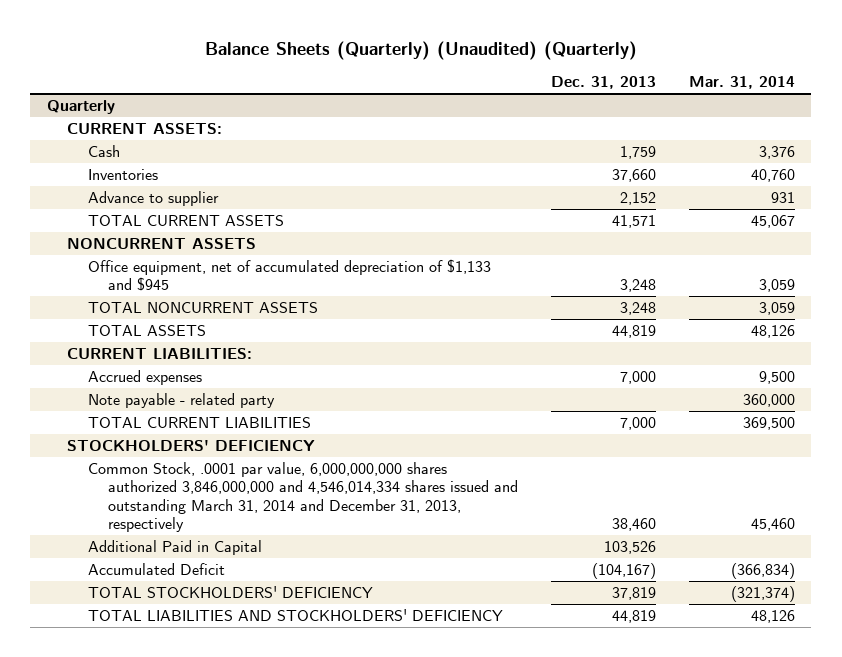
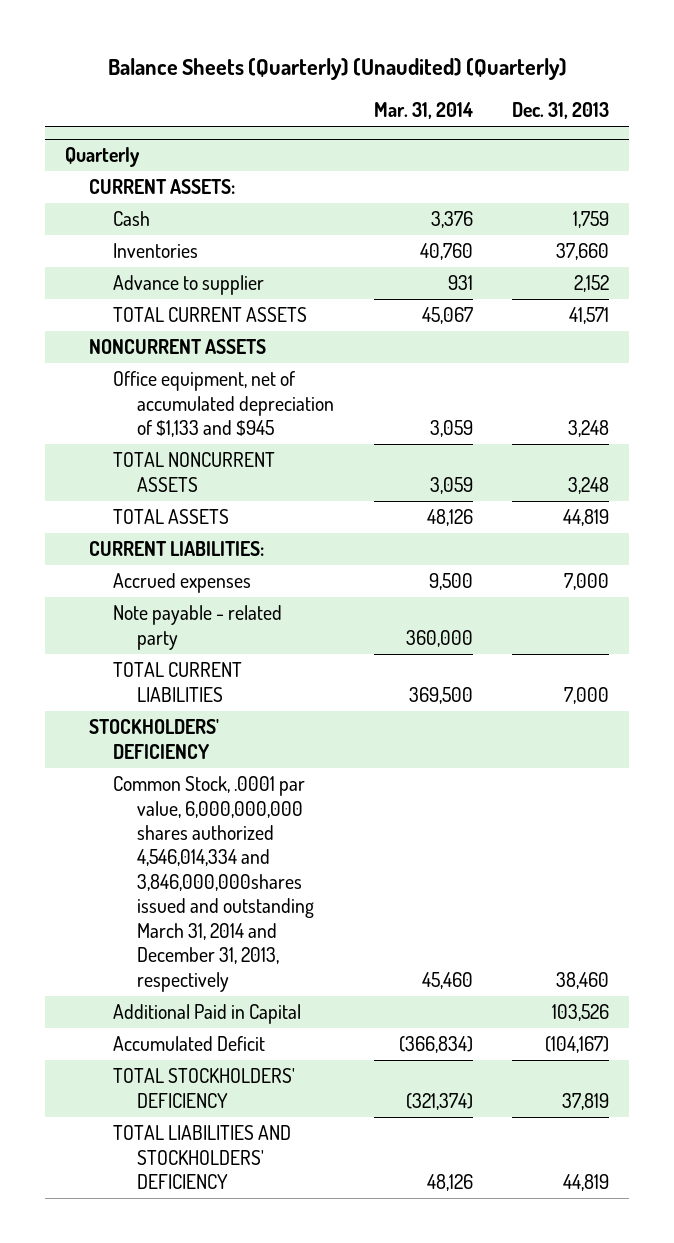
[87,461,519,533] Common Stock, .0001 par value, 6,000,000,000 shares authorized 3,846,000,000 and 4,546,014,334 shares issued and outstanding March 31, 2014 and December 31, 2013, respectively -> [113,776,315,992] Common Stock, .0001 par value, 6,000,000,000 shares authorized 4,546,014,334 and 3,846,000,000shares issued and outstanding March 31, 2014 and December 31, 2013, respectively

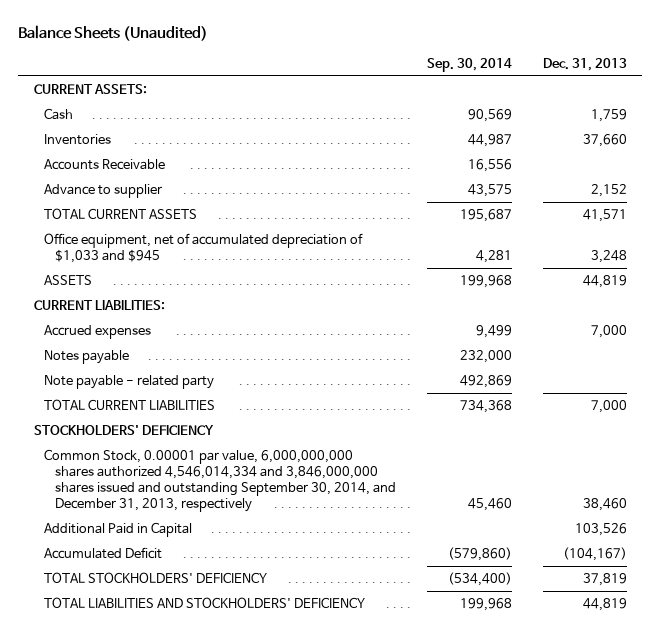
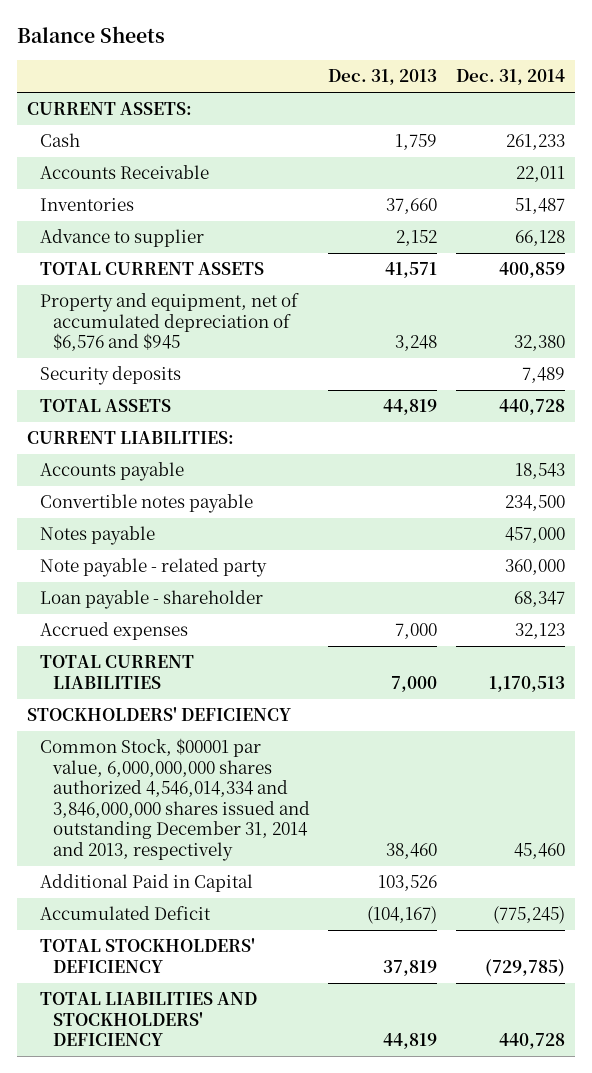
[18,25,209,42] Balance Sheets (Unaudited) -> [17,26,166,44] Balance Sheets
[426,58,512,73] Sep. 30, 2014 -> none
none -> [456,69,566,86] Dec. 31, 2014
[44,133,112,145] Inventories -> [39,198,134,212] Inventories
[44,232,364,263] Office equipment, net of accumulated depreciation of $1,033 and $945 -> [39,293,299,352] Property and equipment, net of accumulated depreciation of $6,576 and $945
none -> [39,366,181,386] Security deposits
[44,274,93,285] ASSETS -> [39,399,171,413] TOTAL ASSETS
none -> [39,462,184,482] Accounts payable
none -> [39,494,253,514] Convertible notes payable
none -> [39,590,263,610] Loan payable - shareholder
[44,324,152,339] Accrued expenses -> [39,622,188,641] Accrued expenses
[44,448,396,512] Common Stock, 0.00001 par value, 6,000,000,000 shares authorized 4,546,014,334 and 3,846,000,000 shares issued and outstanding September 30, 2014, and December 31, 2013, respectively -> [39,738,310,861] Common Stock, $00001 par value, 6,000,000,000 shares authorized 4,546,014,334 and 3,846,000,000 shares issued and outstanding December 31, 2014 and 2013, respectively

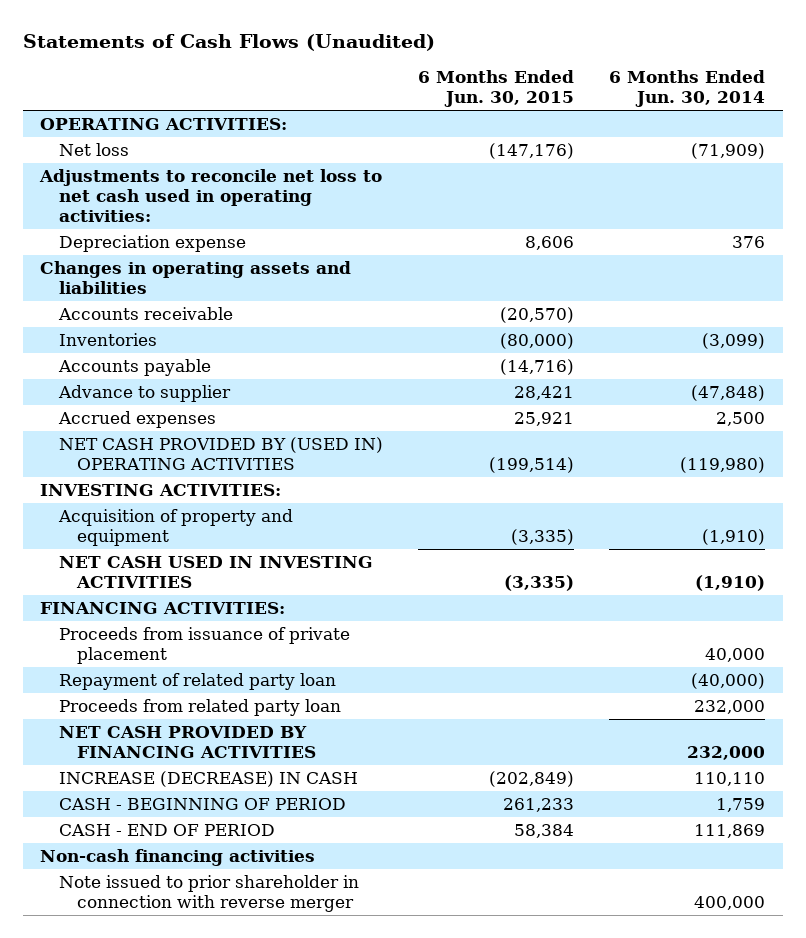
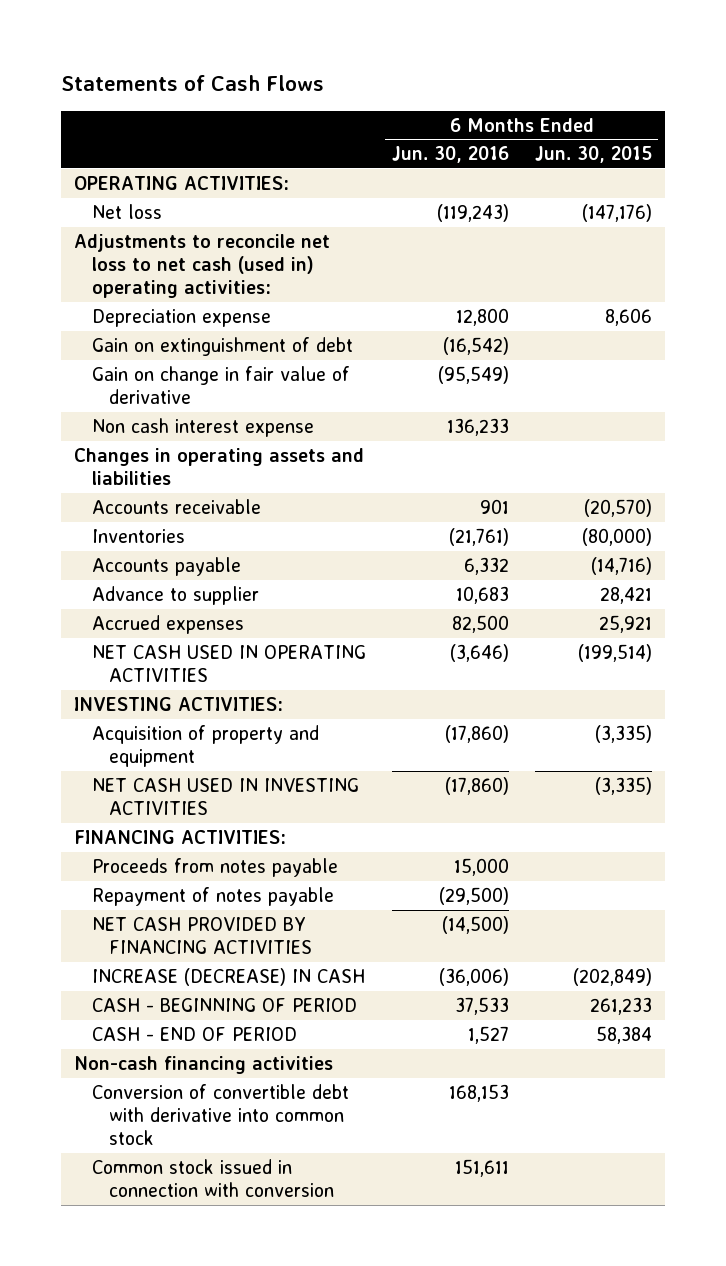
[22,33,435,51] Statements of Cash Flows (Unaudited) -> [61,75,325,92] Statements of Cash Flows
[609,70,766,108] 6 Months Ended Jun. 30, 2014 -> none
none -> [391,146,509,164] Jun. 30, 2016
[39,168,383,223] Adjustments to reconcile net loss to net cash used in operating activities: -> [74,233,331,298] Adjustments to reconcile net loss to net cash (used in) operating activities:
none -> [91,336,353,356] Gain on extinguishment of debt
none -> [91,365,350,404] Gain on change in fair value of derivative
none -> [91,417,314,437] Non cash interest expense
[58,436,383,470] NET CASH PROVIDED BY (USED IN) OPERATING ACTIVITIES -> [91,644,366,682] NET CASH USED IN OPERATING ACTIVITIES
[58,626,350,664] Proceeds from issuance of private placement -> none
[58,672,336,690] Repayment of related party loan -> none
[58,698,341,716] Proceeds from related party loan -> none
none -> [91,857,338,877] Proceeds from notes payable
none -> [91,886,334,906] Repayment of notes payable
[58,874,359,912] Note issued to prior shareholder in connection with reverse merger -> none
none -> [91,1083,349,1145] Conversion of convertible debt with derivative into common stock
none -> [91,1158,335,1197] Common stock issued in connection with conversion

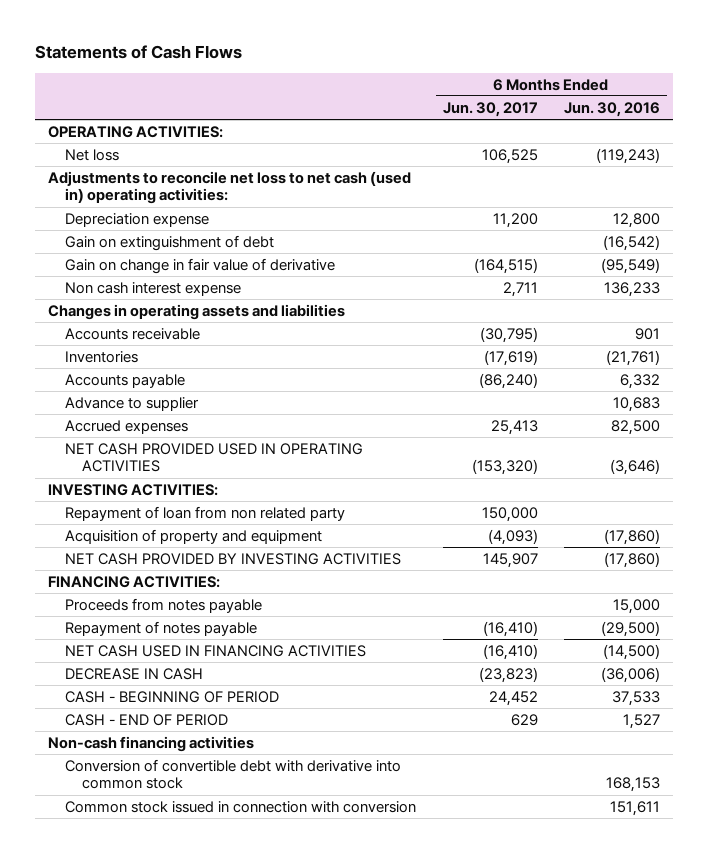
[534,146,652,164] Jun. 30, 2015 -> none
none -> [442,101,538,117] Jun. 30, 2017
[91,644,366,682] NET CASH USED IN OPERATING ACTIVITIES -> [65,442,364,473] NET CASH PROVIDED USED IN OPERATING ACTIVITIES
none -> [65,505,346,521] Repayment of loan from non related party
[91,777,359,815] NET CASH USED IN INVESTING ACTIVITIES -> [65,552,402,565] NET CASH PROVIDED BY INVESTING ACTIVITIES
[91,916,313,954] NET CASH PROVIDED BY FINANCING ACTIVITIES -> [65,644,367,657] NET CASH USED IN FINANCING ACTIVITIES
[91,967,365,986] INCREASE (DECREASE) IN CASH -> [65,667,204,680] DECREASE IN CASH

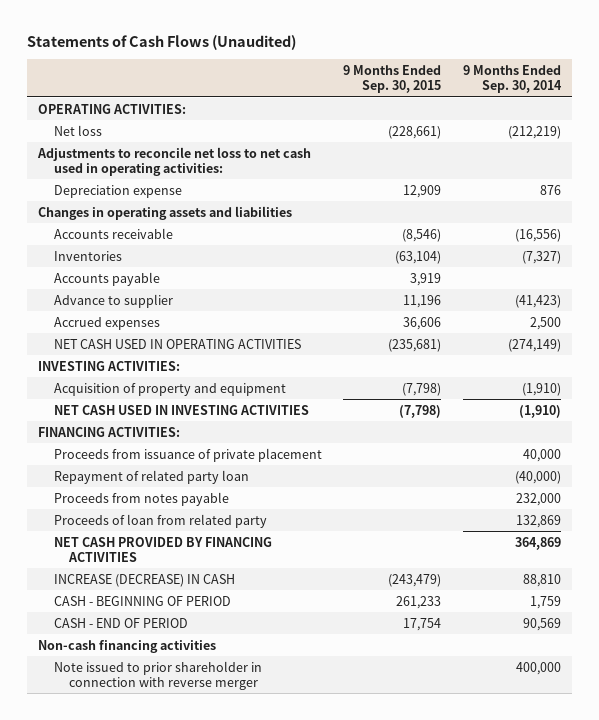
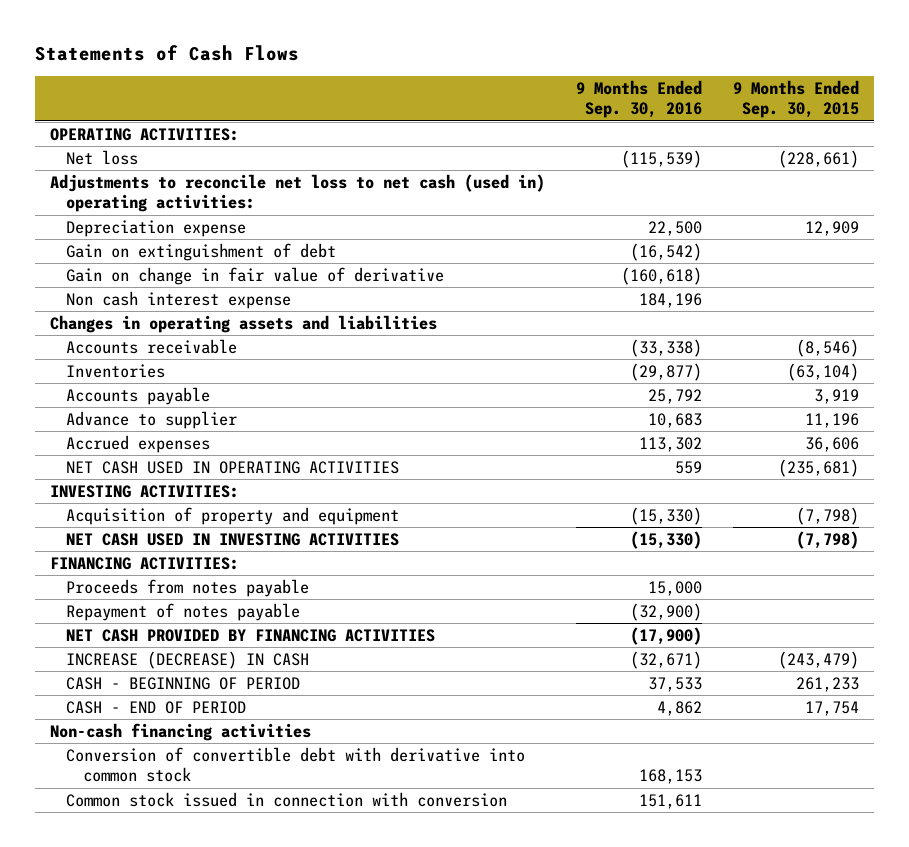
[27,34,297,50] Statements of Cash Flows (Unaudited) -> [34,44,299,61] Statements of Cash Flows
[462,65,562,94] 9 Months Ended Sep. 30, 2014 -> none
none -> [575,80,702,119] 9 Months Ended Sep. 30, 2016
[37,146,312,176] Adjustments to reconcile net loss to net cash used in operating activities: -> [50,173,546,213] Adjustments to reconcile net loss to net cash (used in) operating activities:
none -> [66,242,337,261] Gain on extinguishment of debt
none -> [66,266,445,285] Gain on change in fair value of derivative
none -> [66,290,292,309] Non cash interest expense
[53,447,322,462] Proceeds from issuance of private placement -> none
[53,469,249,484] Repayment of related party loan -> none
[53,513,267,528] Proceeds of loan from related party -> none
none -> [66,602,301,621] Repayment of notes payable
[53,660,262,690] Note issued to prior shareholder in connection with reverse merger -> none
none -> [66,746,526,783] Conversion of convertible debt with derivative into common stock
none -> [66,791,508,807] Common stock issued in connection with conversion

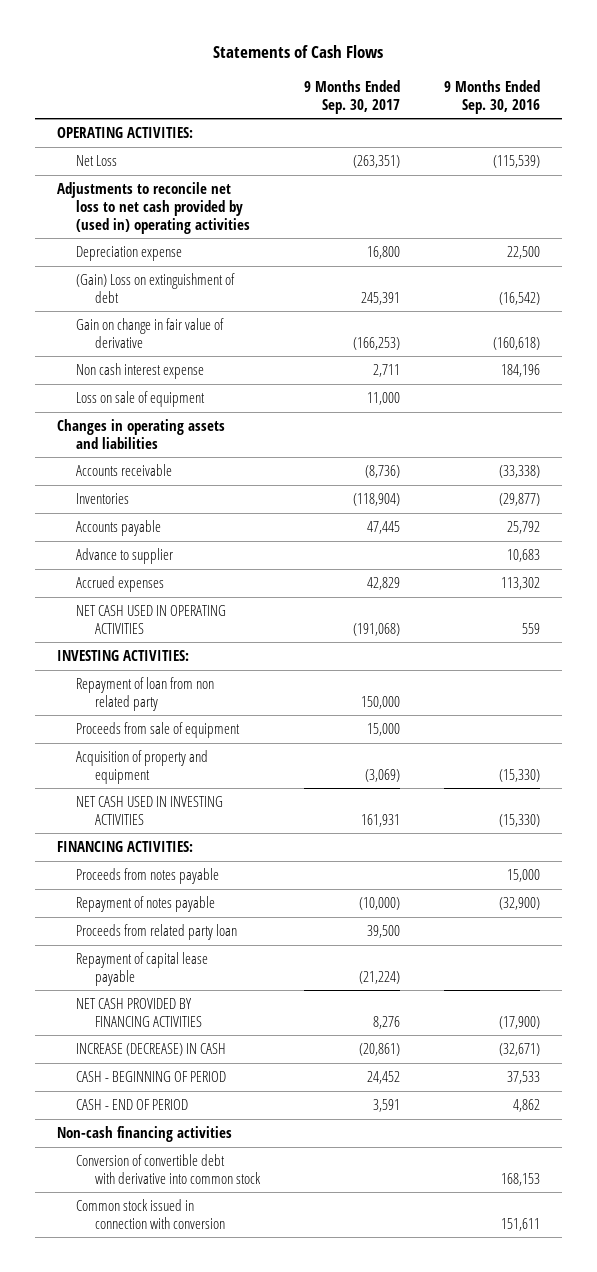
[732,80,859,119] 9 Months Ended Sep. 30, 2015 -> none
none -> [303,80,400,114] 9 Months Ended Sep. 30, 2017
[66,149,139,165] Net loss -> [76,155,118,167] Net Loss
[50,173,546,213] Adjustments to reconcile net loss to net cash (used in) operating activities: -> [57,182,251,234] Adjustments to reconcile net loss to net cash provided by (used in) operating activities
[66,242,337,261] Gain on extinguishment of debt -> [76,273,236,303] (Gain) Loss on extinguishment of debt
none -> [76,391,206,408] Loss on sale of equipment
none -> [76,677,215,711] Repayment of loan from non related party
none -> [76,722,241,739] Proceeds from sale of equipment
none -> [76,924,238,941] Proceeds from related party loan
none -> [76,952,209,986] Repayment of capital lease payable

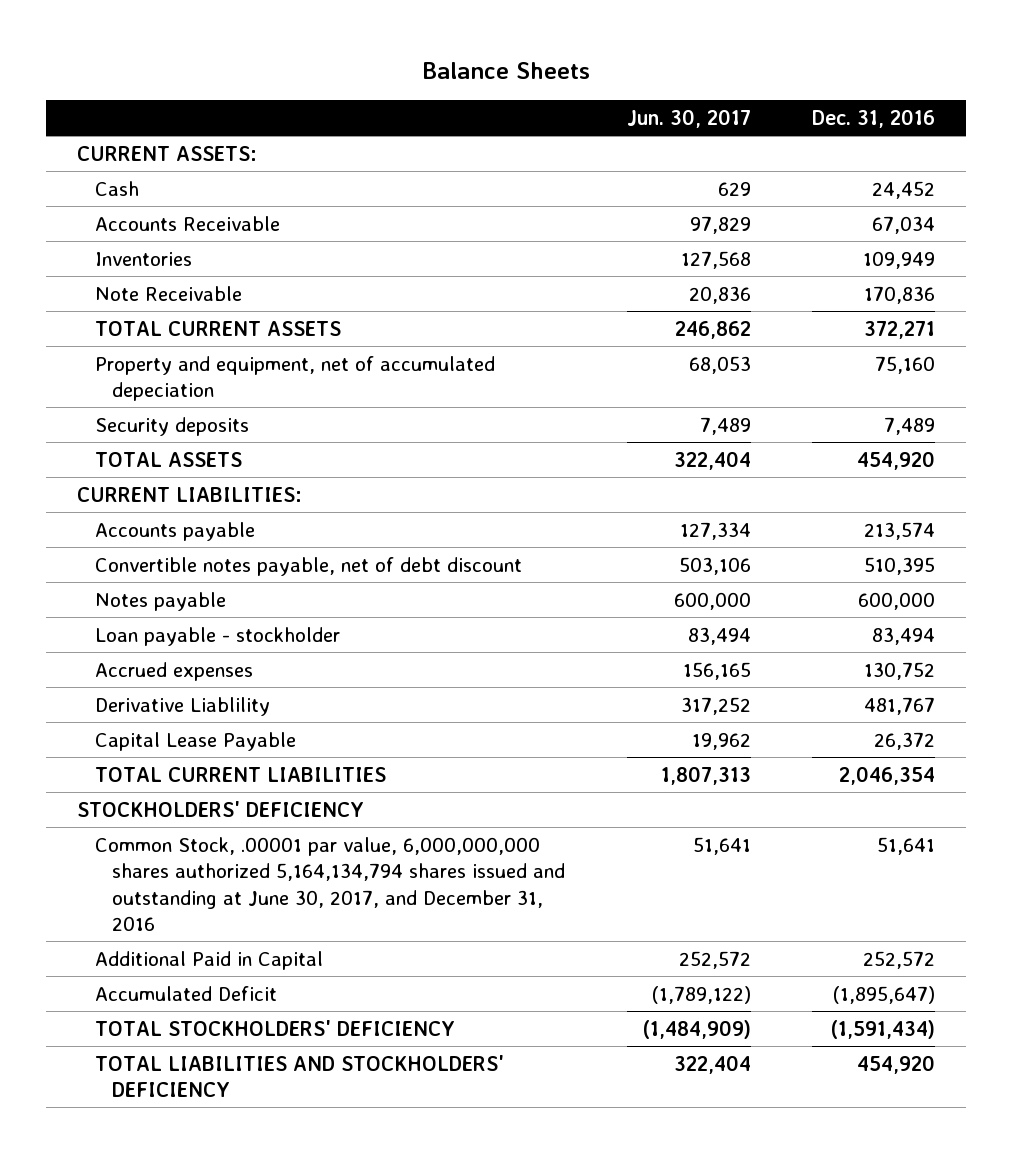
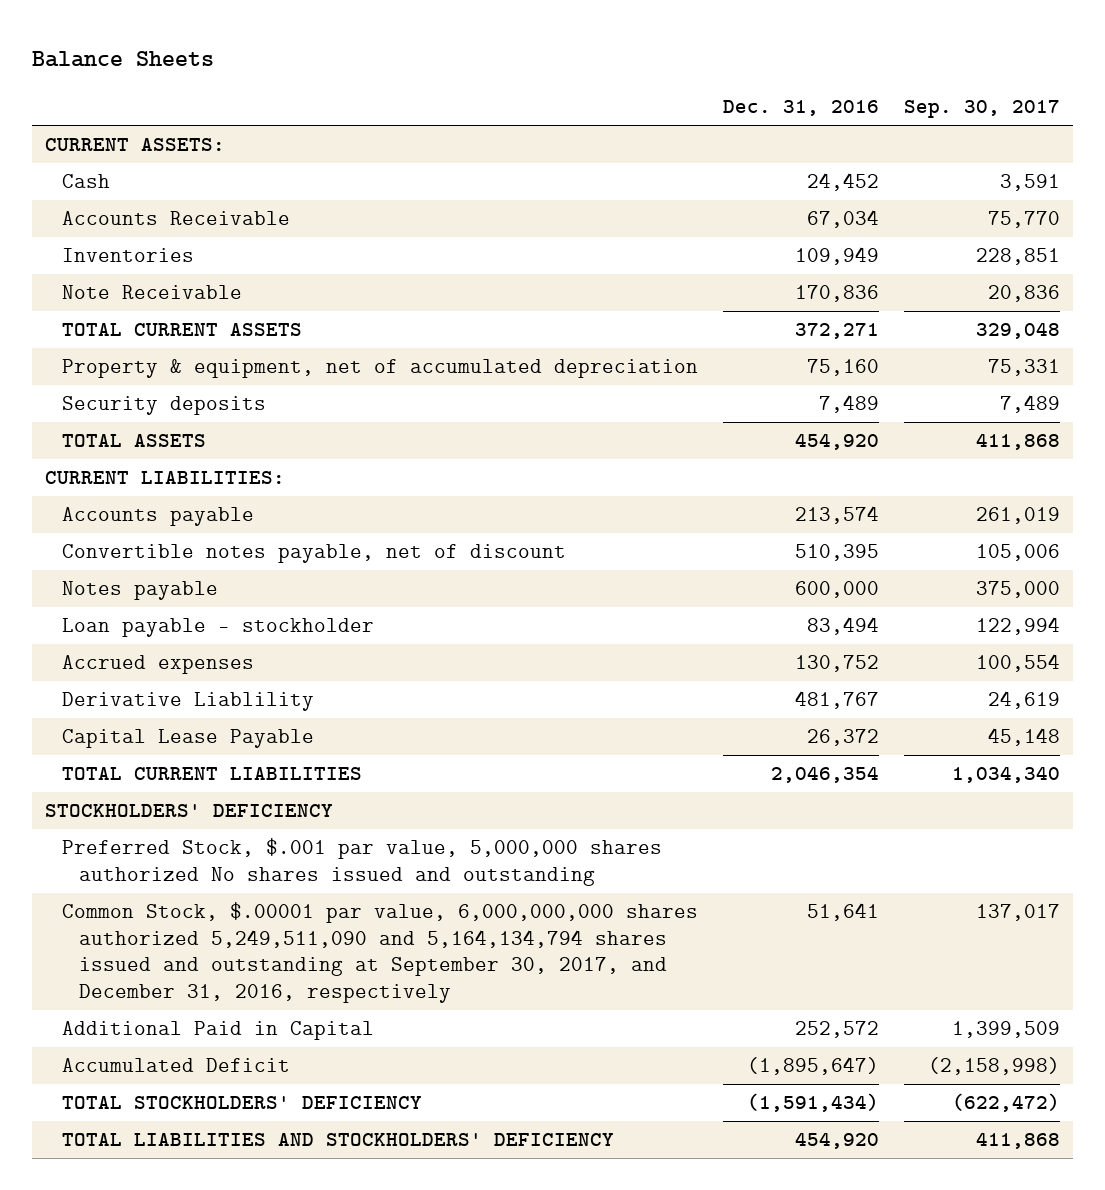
[626,109,751,129] Jun. 30, 2017 -> none
none -> [904,100,1061,119] Sep. 30, 2017
[94,355,495,402] Property and equipment, net of accumulated depeciation -> [61,359,698,379] Property & equipment, net of accumulated depreciation
[94,556,522,576] Convertible notes payable, net of debt discount -> [61,544,566,564] Convertible notes payable, net of discount
none -> [61,838,662,886] Preferred Stock, $.001 par value, 5,000,000 shares authorized No shares issued and outstanding
[94,836,566,931] Common Stock, .00001 par value, 6,000,000,000 shares authorized 5,164,134,794 shares issued and outstanding at June 30, 2017, and December 31, 2016 -> [61,902,698,1004] Common Stock, $.00001 par value, 6,000,000,000 shares authorized 5,249,511,090 and 5,164,134,794 shares issued and outstanding at September 30, 2017, and December 31, 2016, respectively

